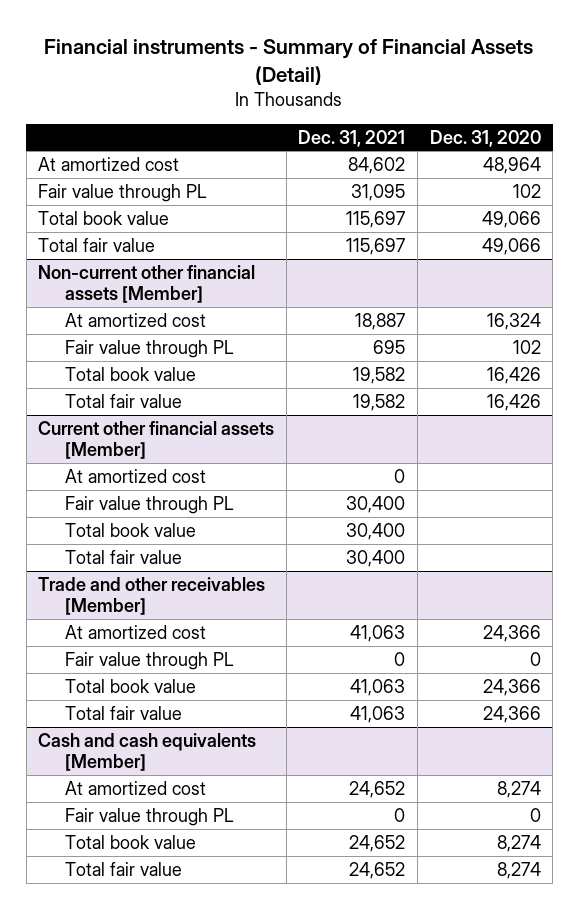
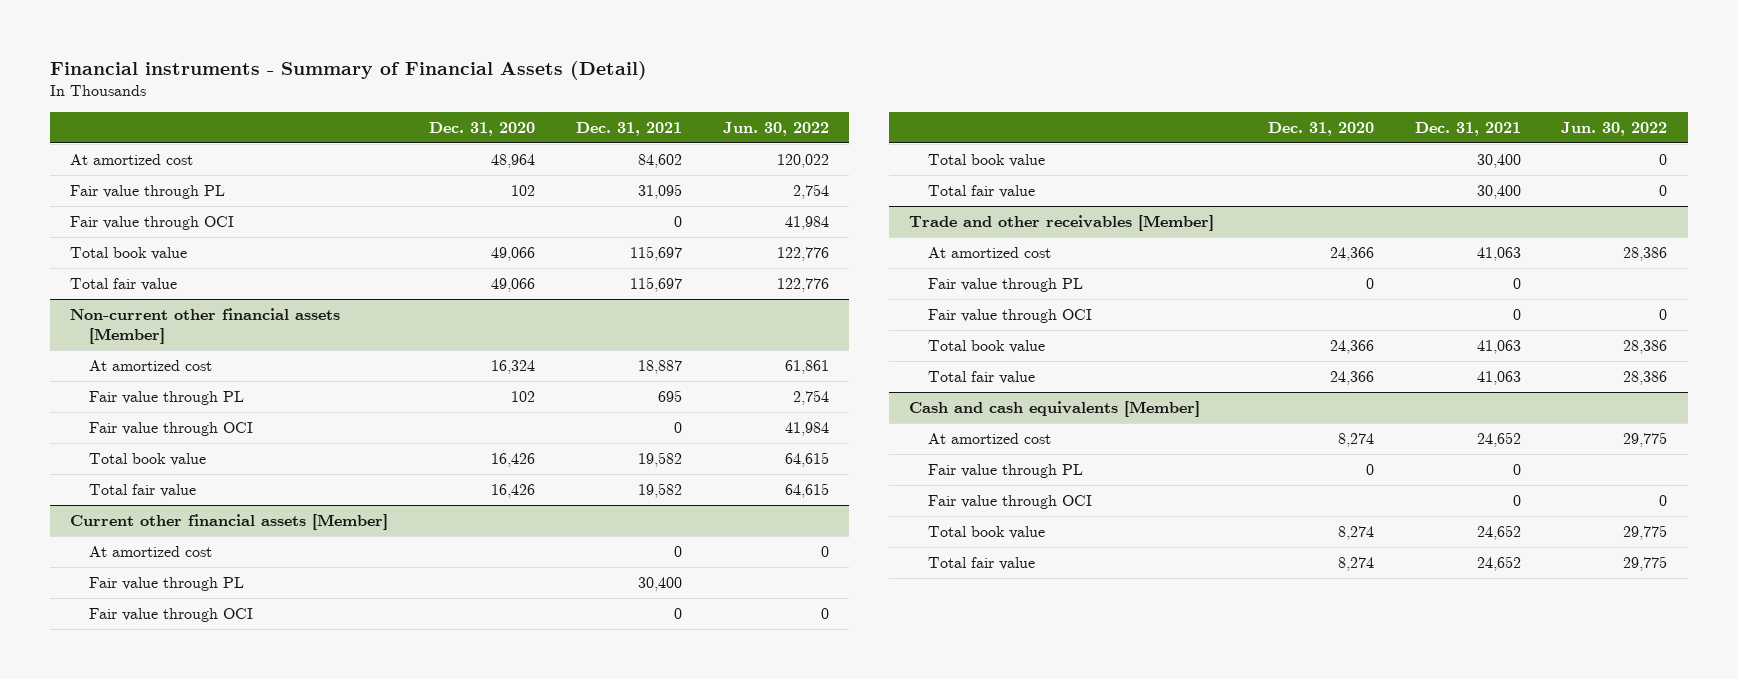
none -> [722,122,829,137] Jun. 30, 2022
none -> [70,215,235,230] Fair value through OCI
none -> [89,421,254,436] Fair value through OCI
none -> [89,607,254,622] Fair value through OCI
none -> [927,308,1092,323] Fair value through OCI
none -> [927,494,1092,509] Fair value through OCI

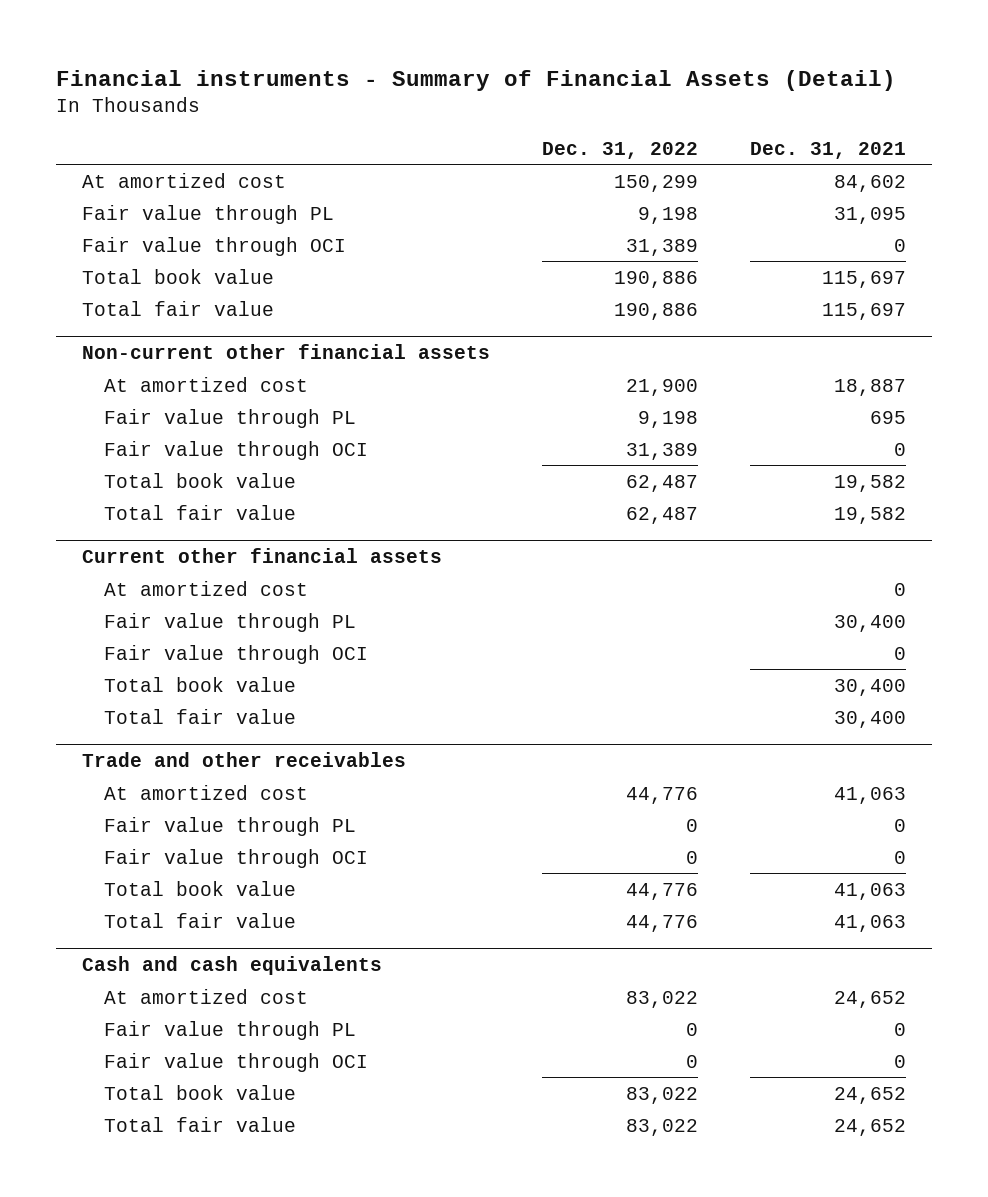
[429,122,536,137] Dec. 31, 2020 -> none
[722,122,829,137] Jun. 30, 2022 -> none
none -> [541,141,698,159] Dec. 31, 2022
[70,307,341,344] Non-current other financial assets [Member] -> [81,344,490,360] Non-current other financial assets
[70,513,389,530] Current other financial assets [Member] -> [81,548,442,564] Current other financial assets
[909,214,1215,231] Trade and other receivables [Member] -> [81,752,406,768] Trade and other receivables
[909,400,1201,417] Cash and cash equivalents [Member] -> [81,956,382,976] Cash and cash equivalents

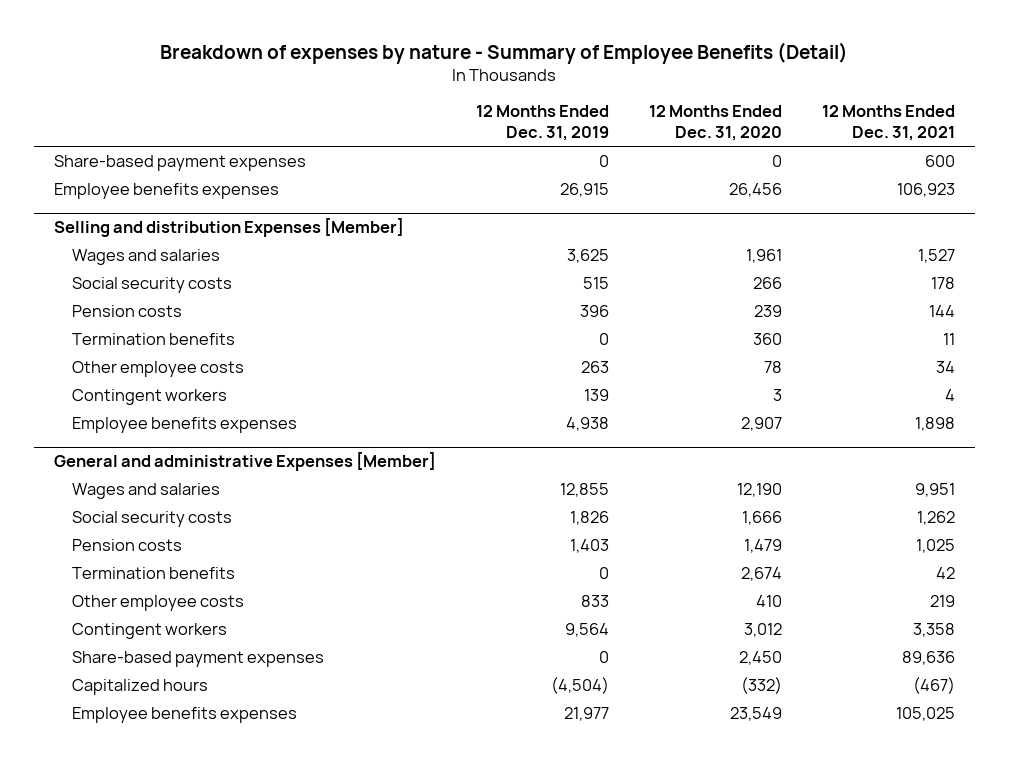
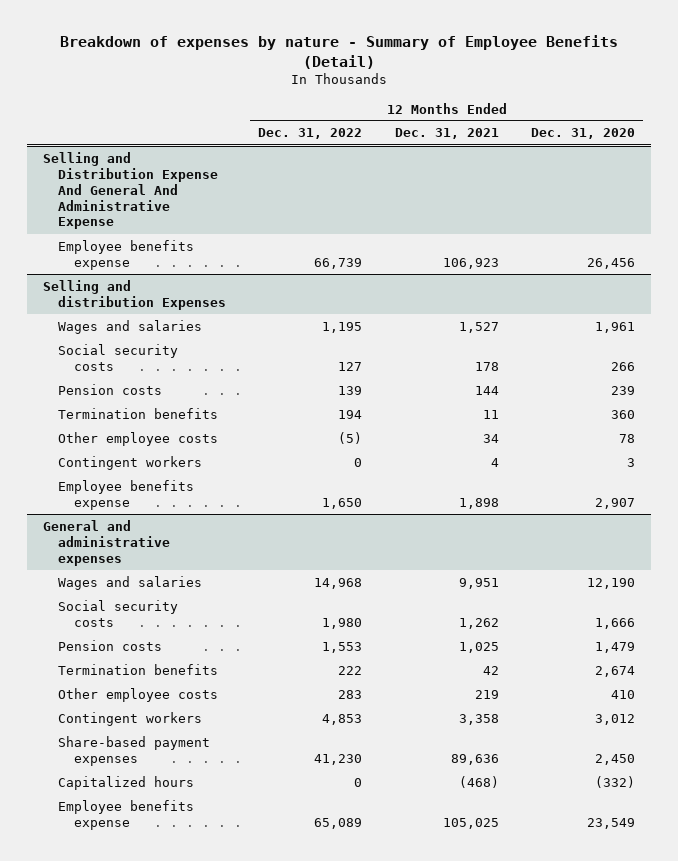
[475,105,609,142] 12 Months Ended Dec. 31, 2019 -> none
none -> [258,128,363,140] Dec. 31, 2022
[53,154,306,171] Share-based payment expenses -> none
none -> [42,151,219,230] Selling and Distribution Expense And General And Administrative Expense
[53,182,279,199] Employee benefits expenses -> [58,239,195,270] Employee benefits expense
[53,218,404,238] Selling and distribution Expenses [Member] -> [42,279,227,310] Selling and distribution Expenses
[71,416,297,433] Employee benefits expenses -> [58,479,195,510] Employee benefits expense
[53,452,436,472] General and administrative Expenses [Member] -> [42,519,171,566] General and administrative expenses
[913,676,956,694] (467) -> [458,775,499,788] (468)
[71,706,297,723] Employee benefits expenses -> [58,799,195,830] Employee benefits expense

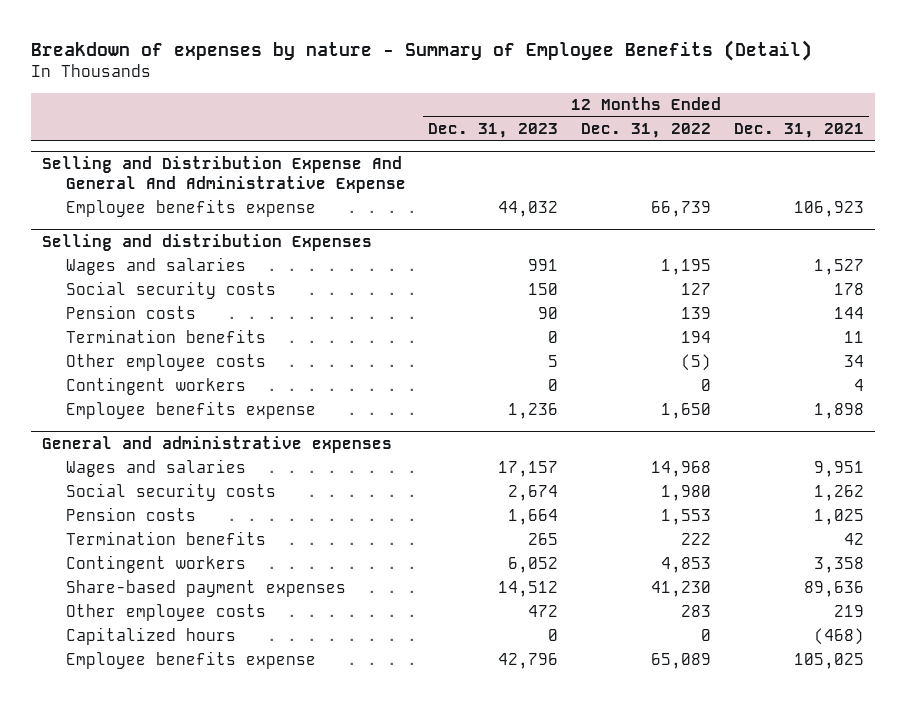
[530,128,635,140] Dec. 31, 2020 -> none
none -> [428,123,559,139] Dec. 31, 2023
[58,687,219,702] Other employee costs -> [65,604,266,622] Other employee costs

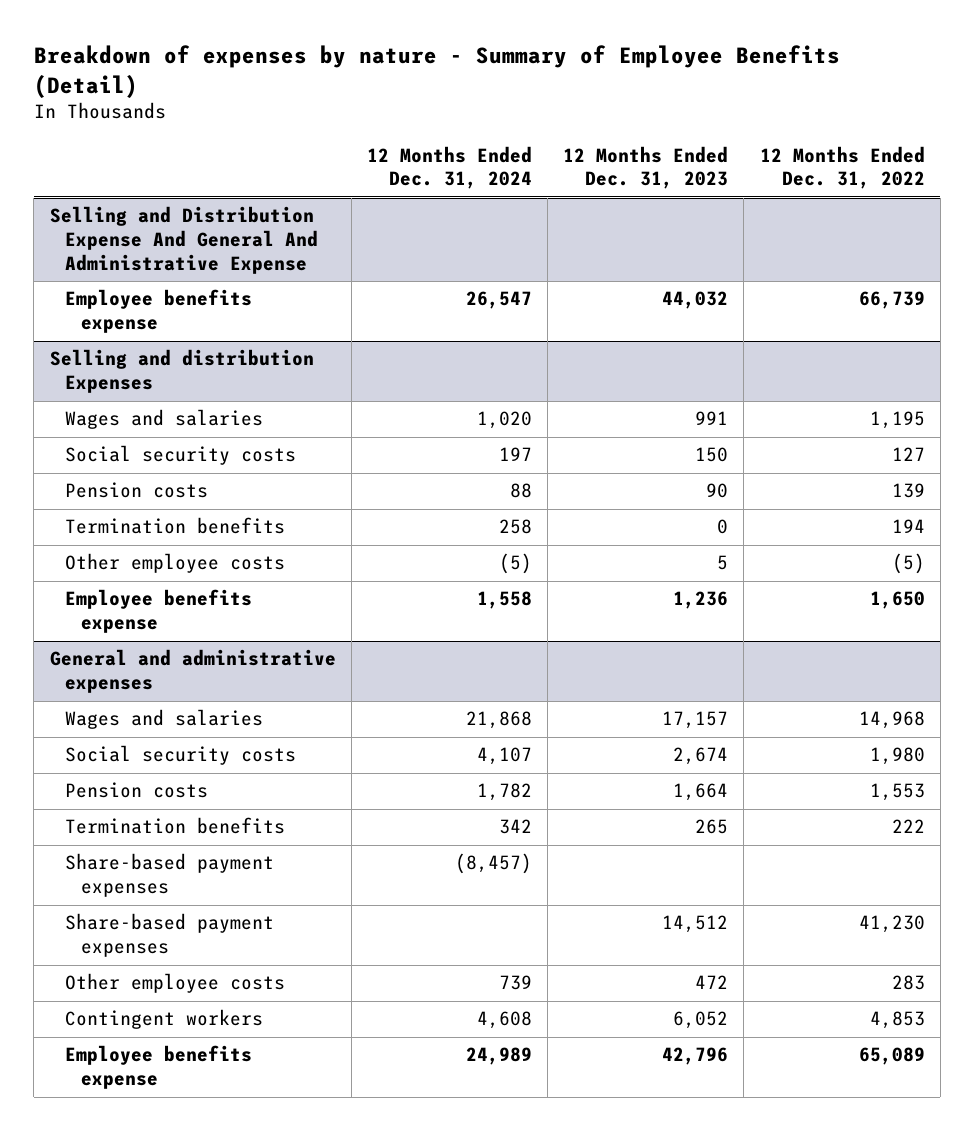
[733,123,864,139] Dec. 31, 2021 -> none
none -> [366,145,532,190] 12 Months Ended Dec. 31, 2024
[65,377,246,396] Contingent workers -> none
none -> [65,853,275,898] Share-based payment expenses
[65,627,236,646] Capitalized hours -> none
[65,555,246,574] Contingent workers -> [65,1009,264,1030] Contingent workers

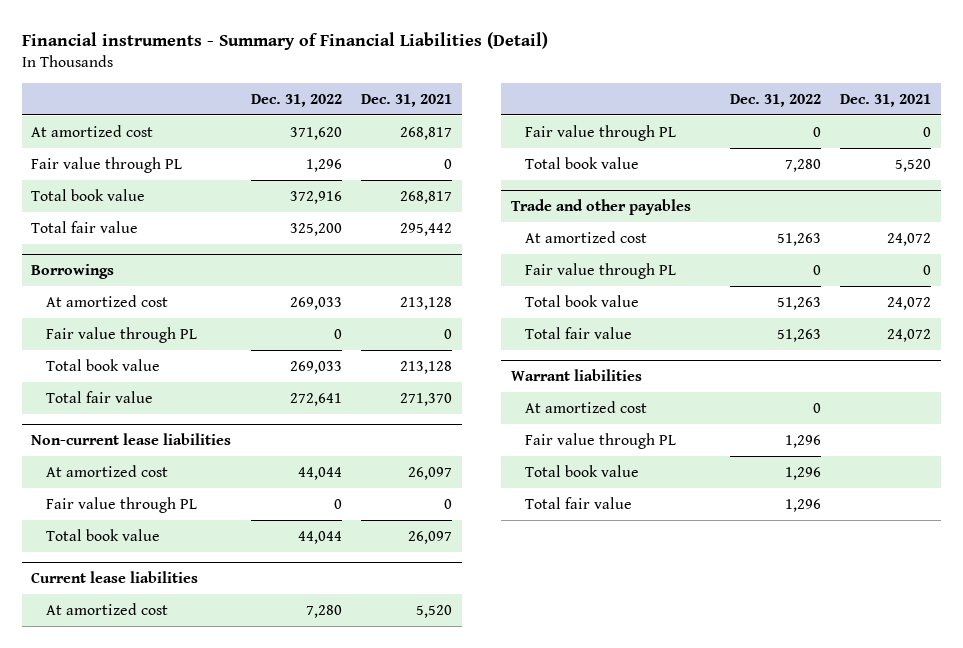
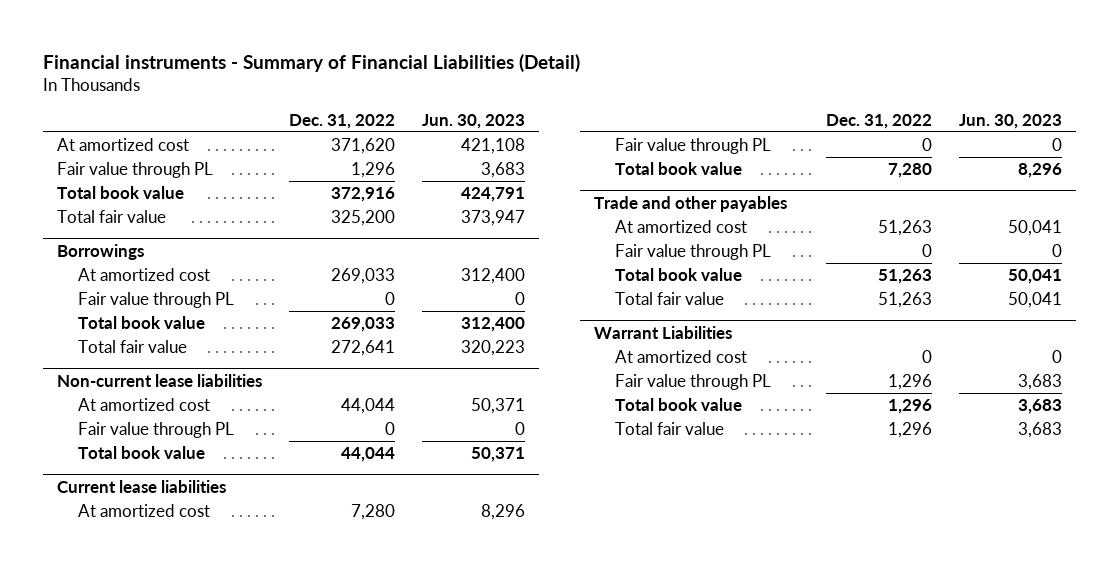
[361,93,453,107] Dec. 31, 2021 -> none
none -> [422,113,526,129] Jun. 30, 2023
[510,369,642,382] Warrant liabilities -> [593,325,732,339] Warrant Liabilities

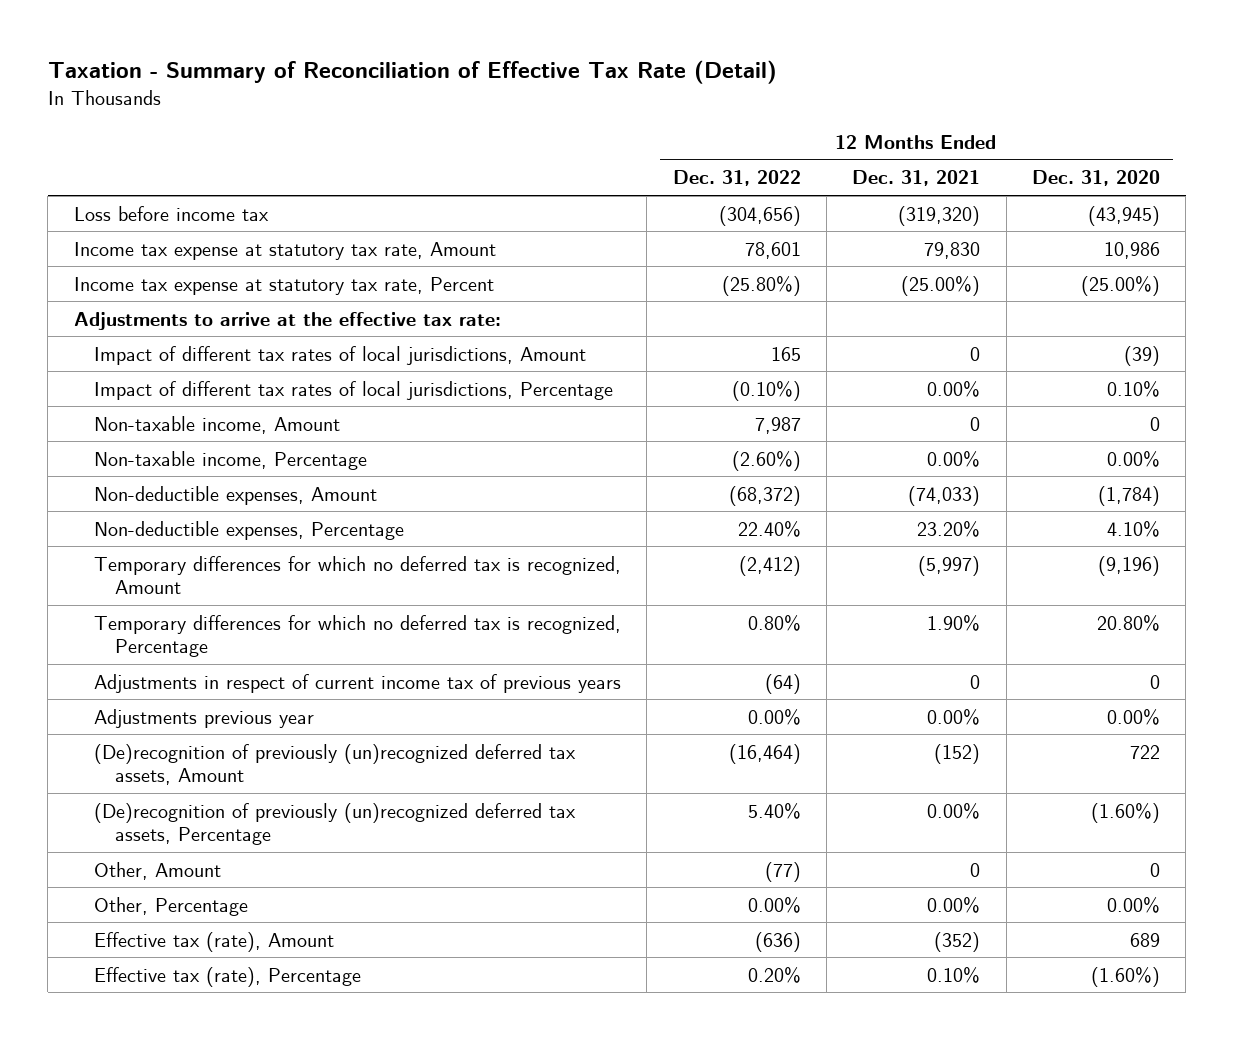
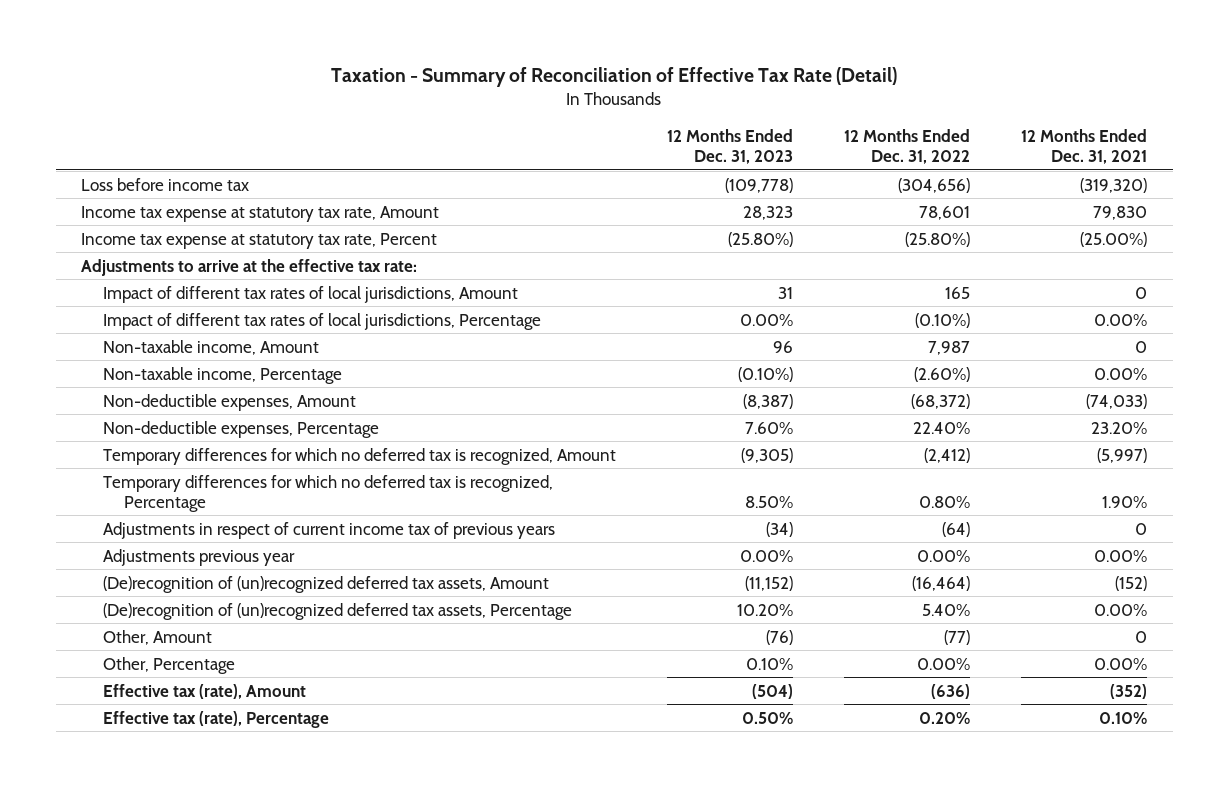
[1031,170,1160,187] Dec. 31, 2020 -> none
none -> [666,128,793,164] 12 Months Ended Dec. 31, 2023
[94,743,577,785] (De)recognition of previously (un)recognized deferred tax assets, Amount -> [102,575,549,593] (De)recognition of (un)recognized deferred tax assets, Amount
[94,802,577,845] (De)recognition of previously (un)recognized deferred tax assets, Percentage -> [102,602,572,620] (De)recognition of (un)recognized deferred tax assets, Percentage

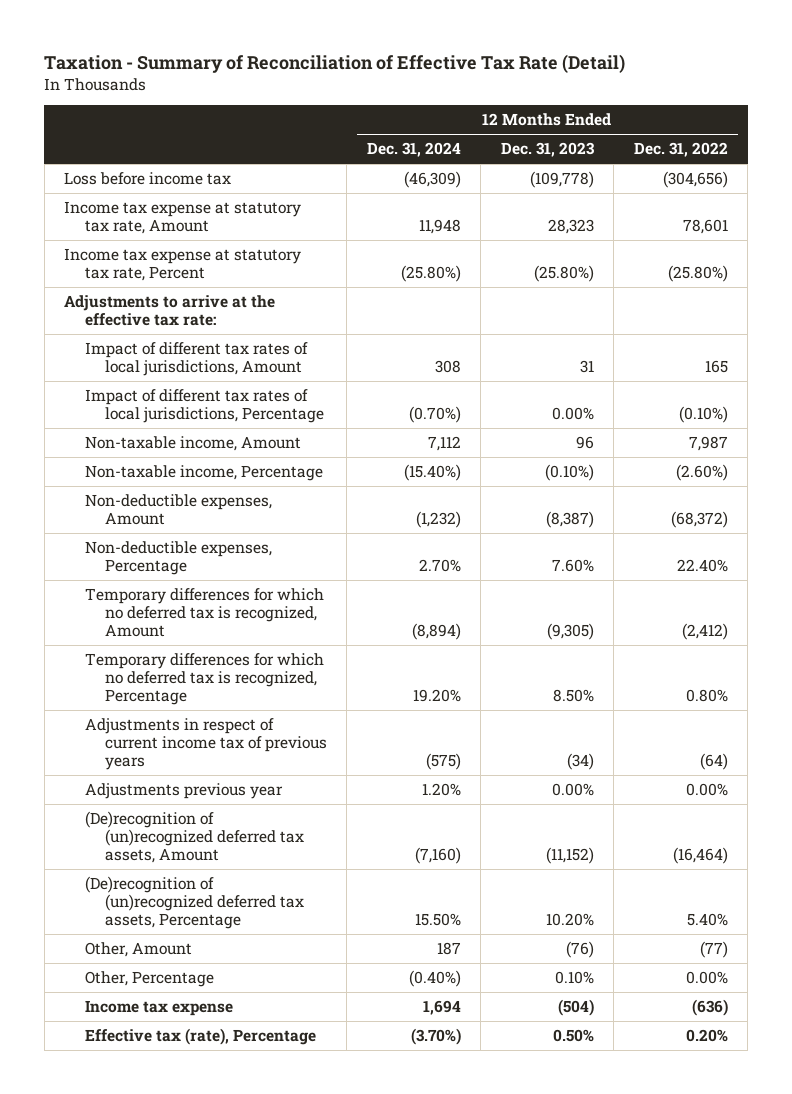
[1021,128,1148,164] 12 Months Ended Dec. 31, 2021 -> none
none -> [366,142,461,158] Dec. 31, 2024
[102,683,306,699] Effective tax (rate), Amount -> [84,1000,233,1017] Income tax expense

